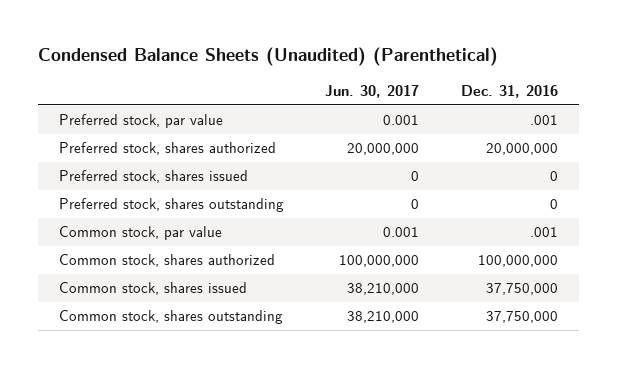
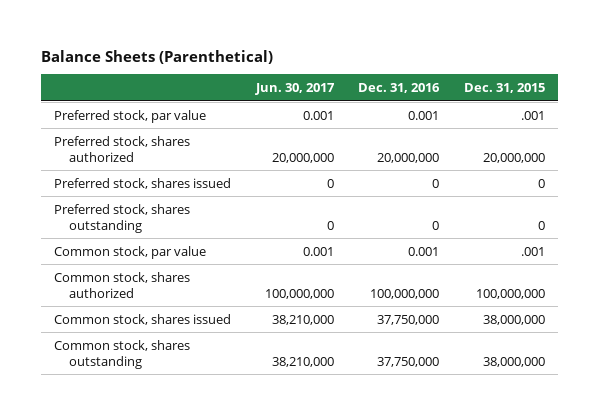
[37,47,498,67] Condensed Balance Sheets (Unaudited) (Parenthetical) -> [41,49,274,64] Balance Sheets (Parenthetical)
none -> [464,83,546,94] Dec. 31, 2015
[530,115,559,126] .001 -> [408,110,440,120] 0.001
[530,227,559,238] .001 -> [408,246,440,256] 0.001

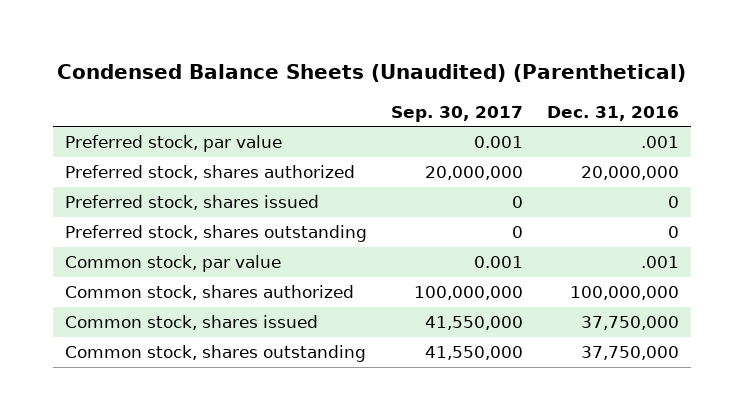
[41,49,274,64] Balance Sheets (Parenthetical) -> [56,64,686,83] Condensed Balance Sheets (Unaudited) (Parenthetical)
[254,83,335,96] Jun. 30, 2017 -> none
[464,83,546,94] Dec. 31, 2015 -> none
none -> [390,105,523,122] Sep. 30, 2017
[408,110,440,120] 0.001 -> [640,136,679,149] .001
[408,246,440,256] 0.001 -> [640,256,679,269] .001

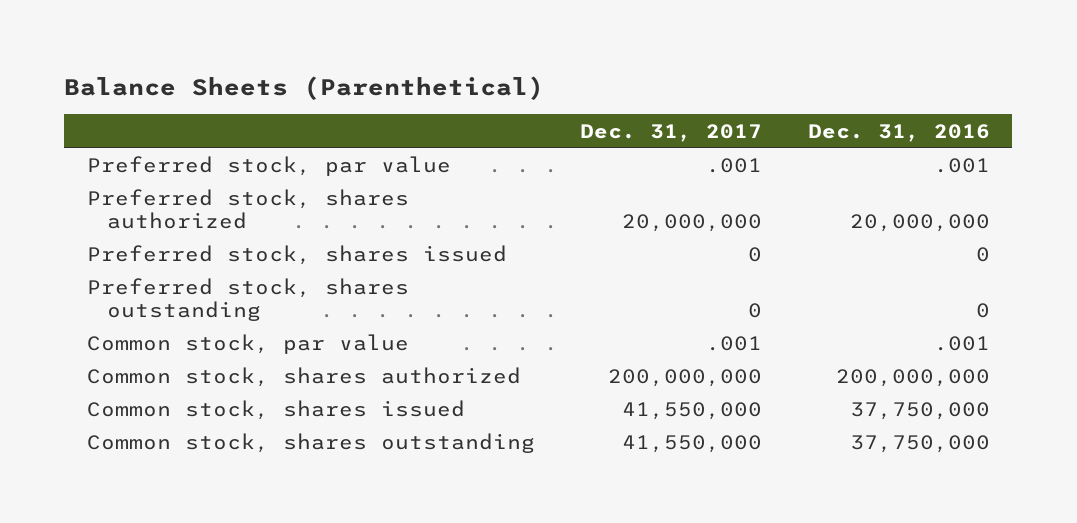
[56,64,686,83] Condensed Balance Sheets (Unaudited) (Parenthetical) -> [64,75,545,100] Balance Sheets (Parenthetical)
[390,105,523,122] Sep. 30, 2017 -> none
none -> [580,123,763,142] Dec. 31, 2017
[569,286,679,301] 100,000,000 -> [835,369,990,388] 200,000,000

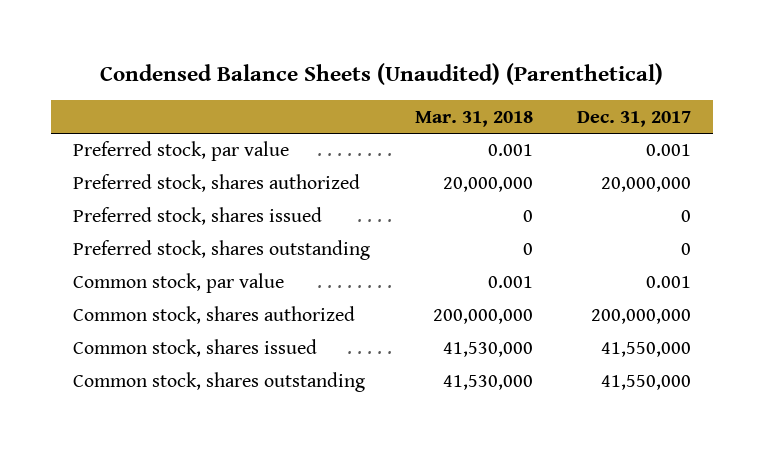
[64,75,545,100] Balance Sheets (Parenthetical) -> [100,62,664,85] Condensed Balance Sheets (Unaudited) (Parenthetical)
[807,123,990,142] Dec. 31, 2016 -> none
none -> [414,110,533,127] Mar. 31, 2018
[706,158,763,174] .001 -> [646,144,692,157] 0.001
[706,336,763,352] .001 -> [646,276,692,289] 0.001

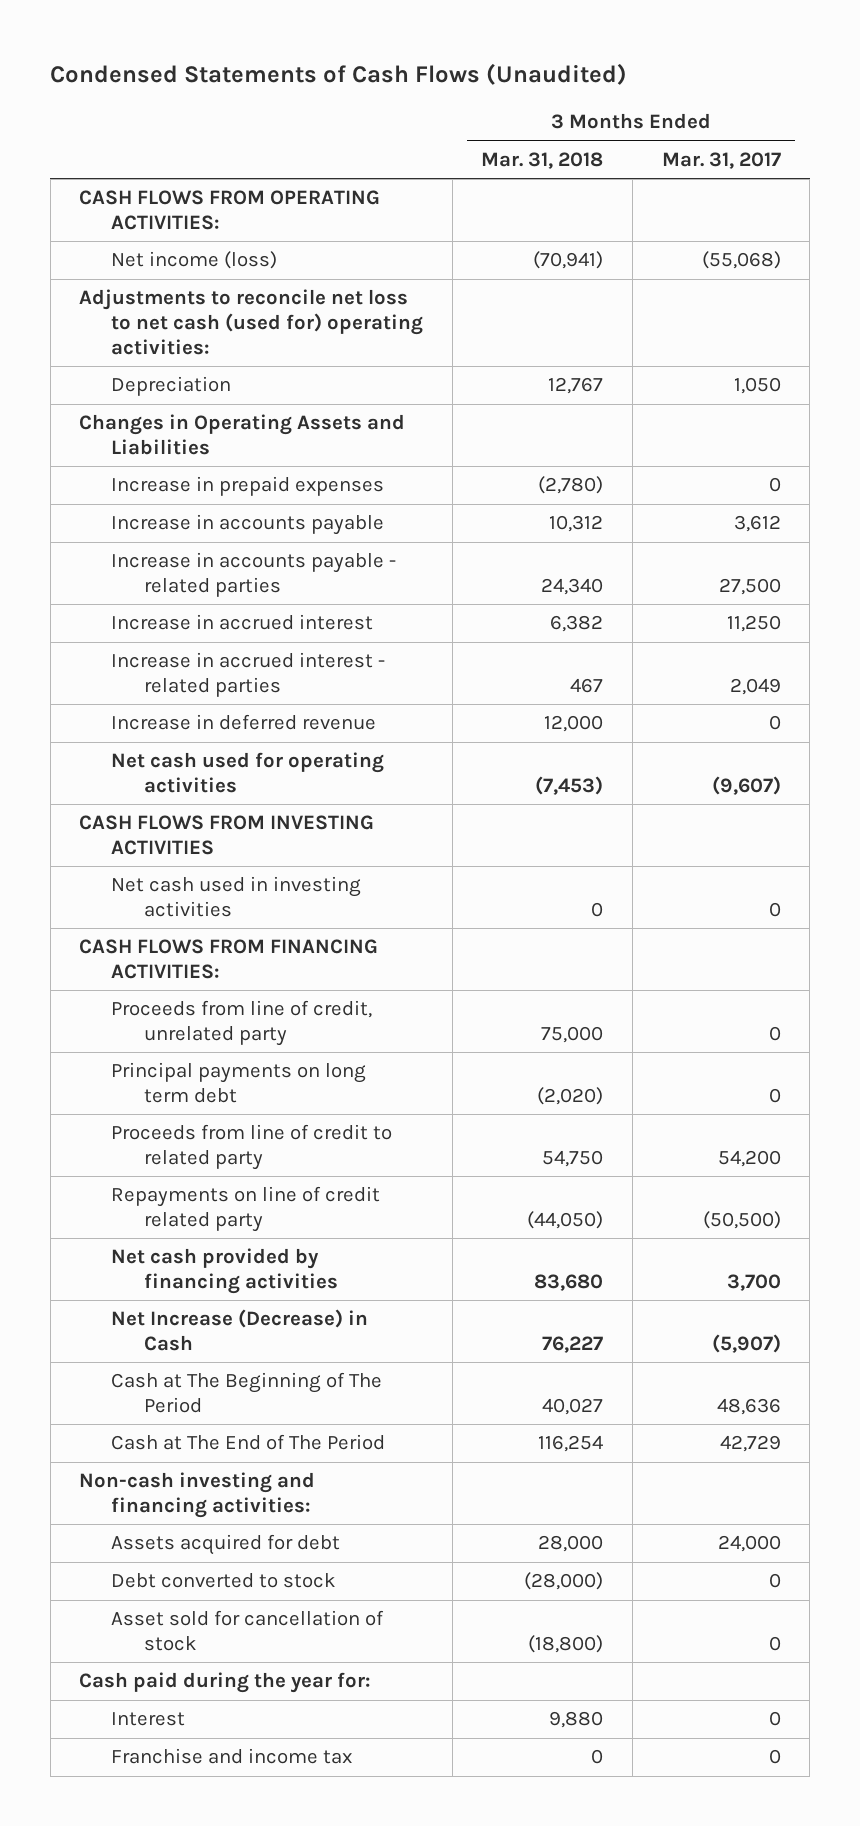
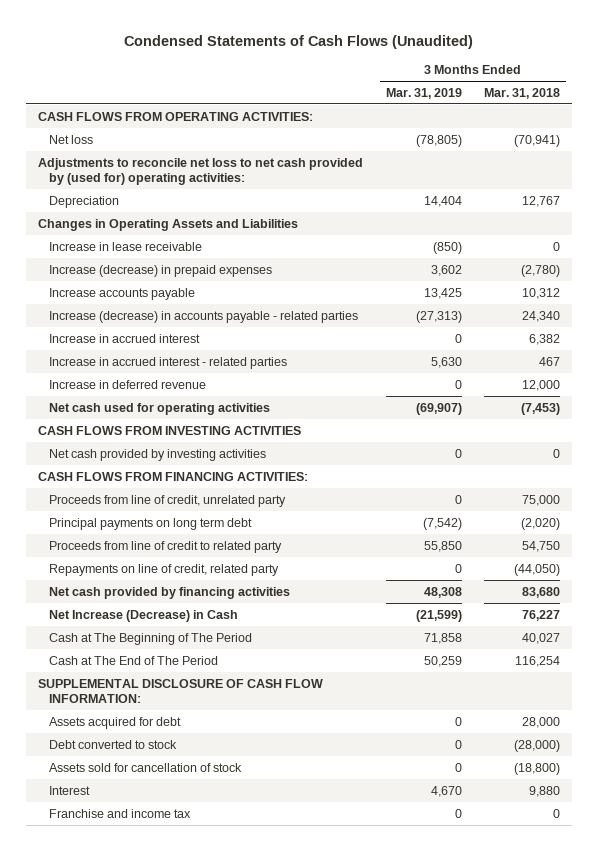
[661,151,781,169] Mar. 31, 2017 -> none
none -> [385,87,462,99] Mar. 31, 2019
[111,251,278,270] Net income (loss) -> [48,134,93,144] Net loss
[79,289,424,355] Adjustments to reconcile net loss to net cash (used for) operating activities: -> [37,157,363,185] Adjustments to reconcile net loss to net cash provided by (used for) operating activities:
none -> [48,241,202,251] Increase in lease receivable
[111,476,385,497] Increase in prepaid expenses -> [48,264,272,277] Increase (decrease) in prepaid expenses
[111,514,385,536] Increase in accounts payable -> [48,287,195,300] Increase accounts payable
[111,552,397,598] Increase in accounts payable - related parties -> [48,310,358,323] Increase (decrease) in accounts payable - related parties
[111,876,362,918] Net cash used in investing activities -> [48,448,266,461] Net cash provided by investing activities
[111,1186,381,1233] Repayments on line of credit related party -> [48,563,279,576] Repayments on line of credit, related party
[79,1472,316,1519] Non-cash investing and financing activities: -> none
none -> [37,678,323,703] SUPPLEMENTAL DISCLOSURE OF CASH FLOW INFORMATION:
[79,1672,372,1694] Cash paid during the year for: -> none
[111,1610,385,1652] Asset sold for cancellation of stock -> [48,762,242,772] Assets sold for cancellation of stock

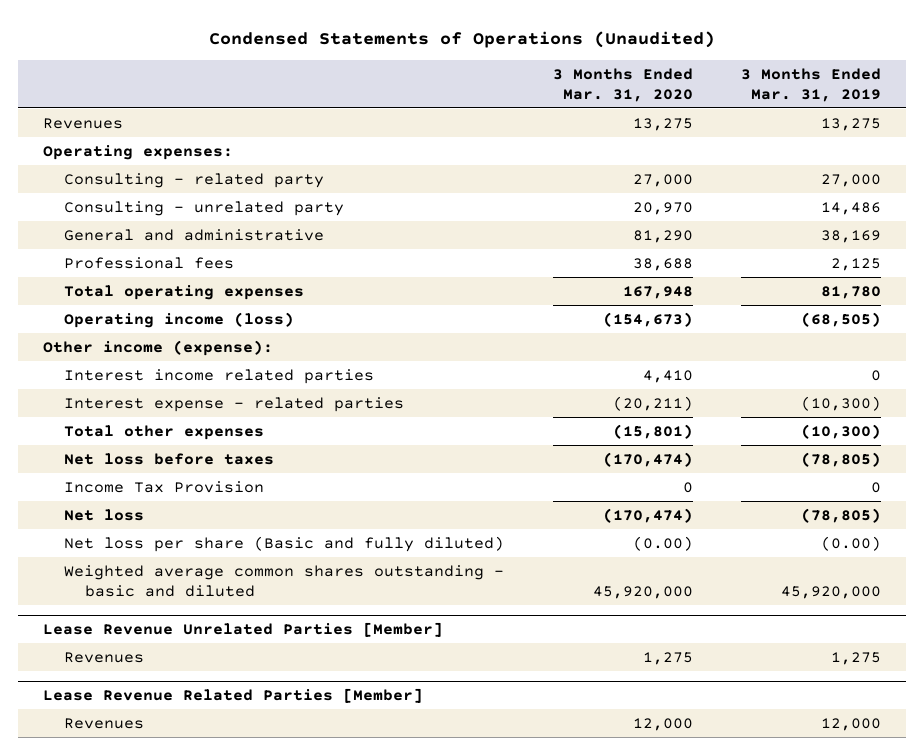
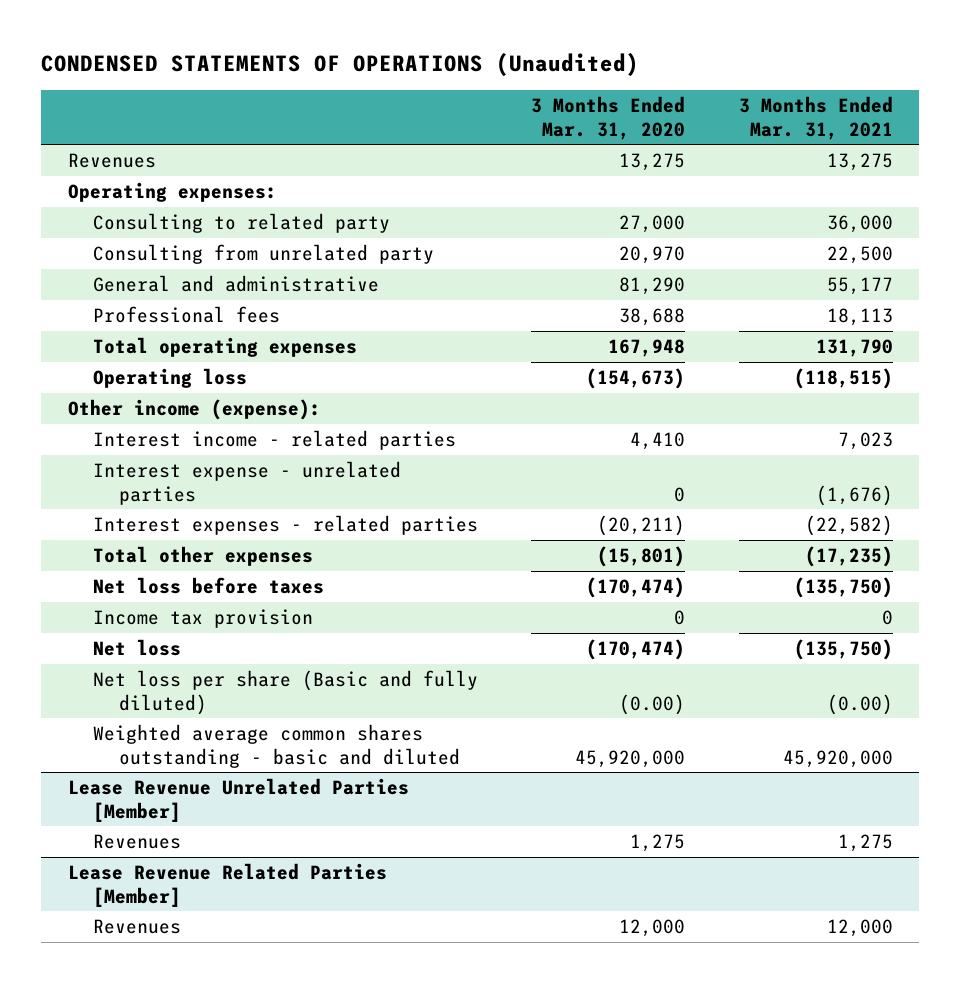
[209,30,716,48] Condensed Statements of Operations (Unaudited) -> [41,52,640,76] CONDENSED STATEMENTS OF OPERATIONS (Unaudited)
[741,67,882,102] 3 Months Ended Mar. 31, 2019 -> none
none -> [738,95,893,140] 3 Months Ended Mar. 31, 2021
[63,172,324,188] Consulting - related party -> [93,212,391,233] Consulting to related party
[63,200,344,216] Consulting - unrelated party -> [93,243,435,264] Consulting from unrelated party
[63,311,294,328] Operating income (loss) -> [93,367,248,388] Operating loss
[63,368,374,384] Interest income related parties -> [93,429,457,450] Interest income - related parties
none -> [93,460,402,505] Interest expense - unrelated parties
[63,396,404,412] Interest expense - related parties -> [93,514,479,535] Interest expenses - related parties
[63,480,264,493] Income Tax Provision -> [93,608,314,628] Income tax provision

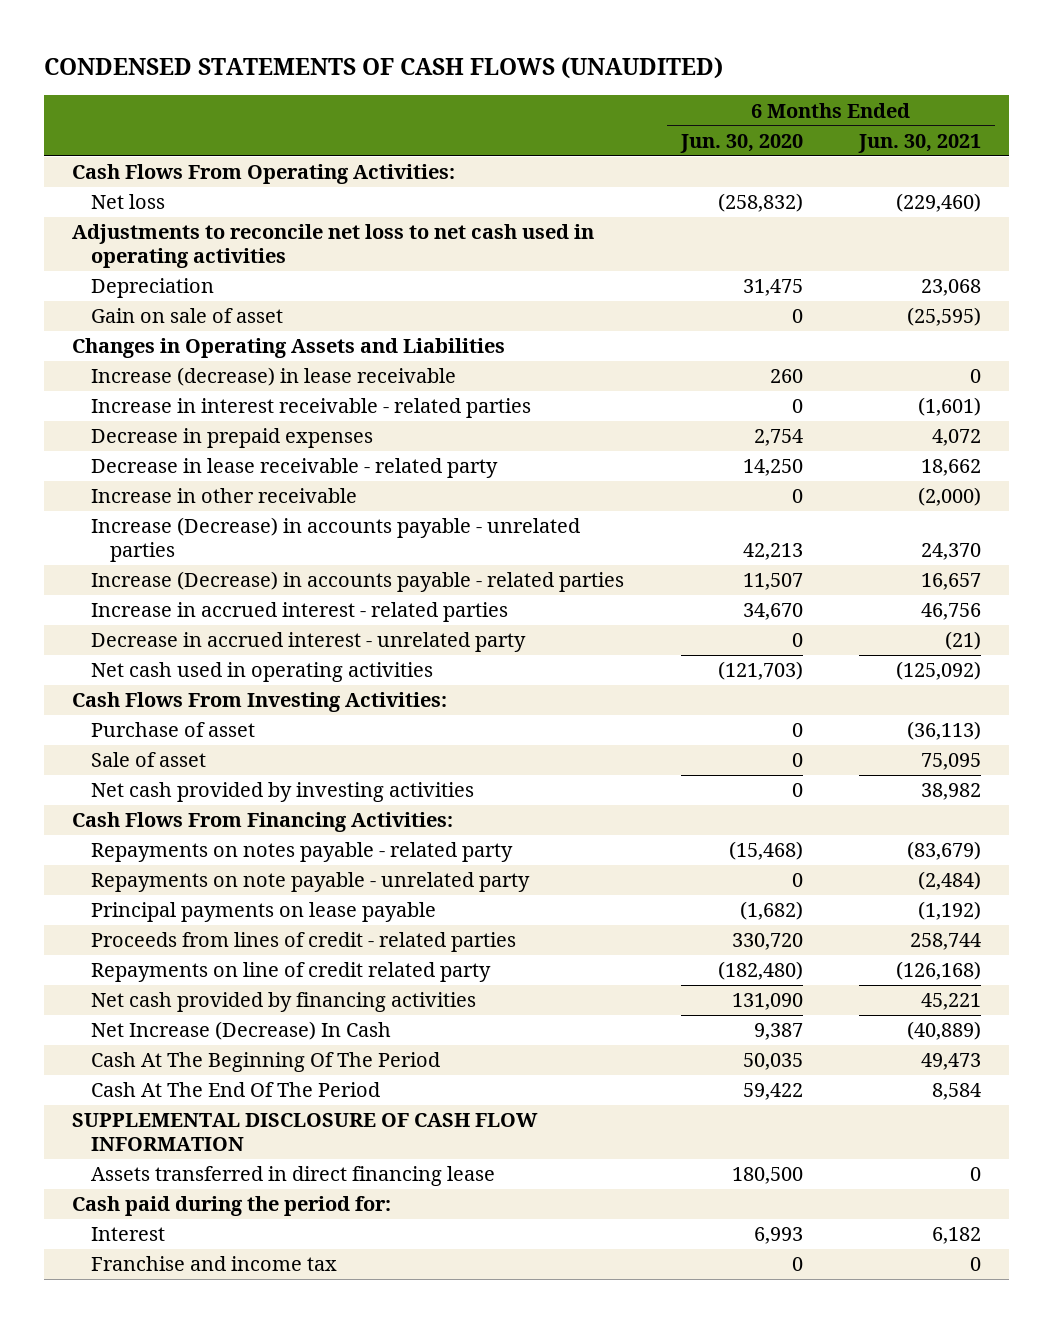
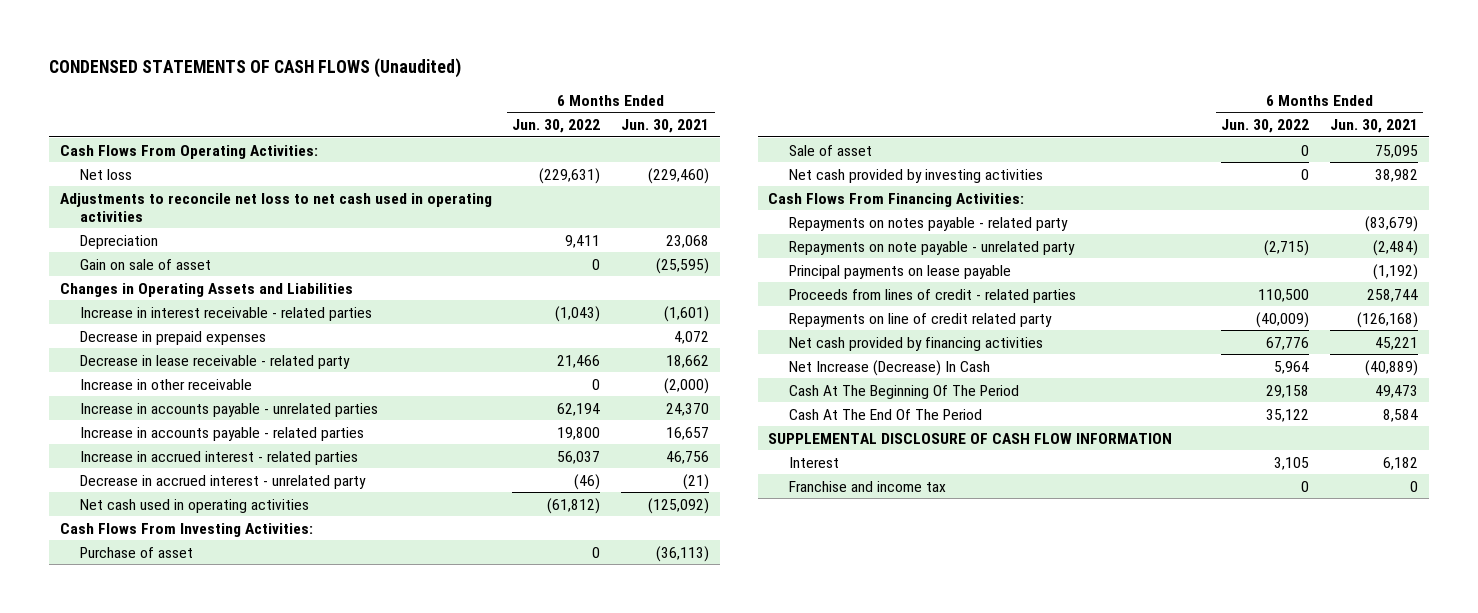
[44,57,724,80] CONDENSED STATEMENTS OF CASH FLOWS (UNAUDITED) -> [49,57,462,78] CONDENSED STATEMENTS OF CASH FLOWS (Unaudited)
[679,133,803,153] Jun. 30, 2020 -> none
none -> [512,118,601,133] Jun. 30, 2022
[91,367,457,387] Increase (decrease) in lease receivable -> none
[91,517,581,562] Increase (Decrease) in accounts payable - unrelated parties -> [80,402,379,417] Increase in accounts payable - unrelated parties
[91,571,625,593] Increase (Decrease) in accounts payable - related parties -> [80,426,365,441] Increase in accounts payable - related parties
[91,1166,496,1187] Assets transferred in direct financing lease -> none
[72,1196,392,1217] Cash paid during the period for: -> none

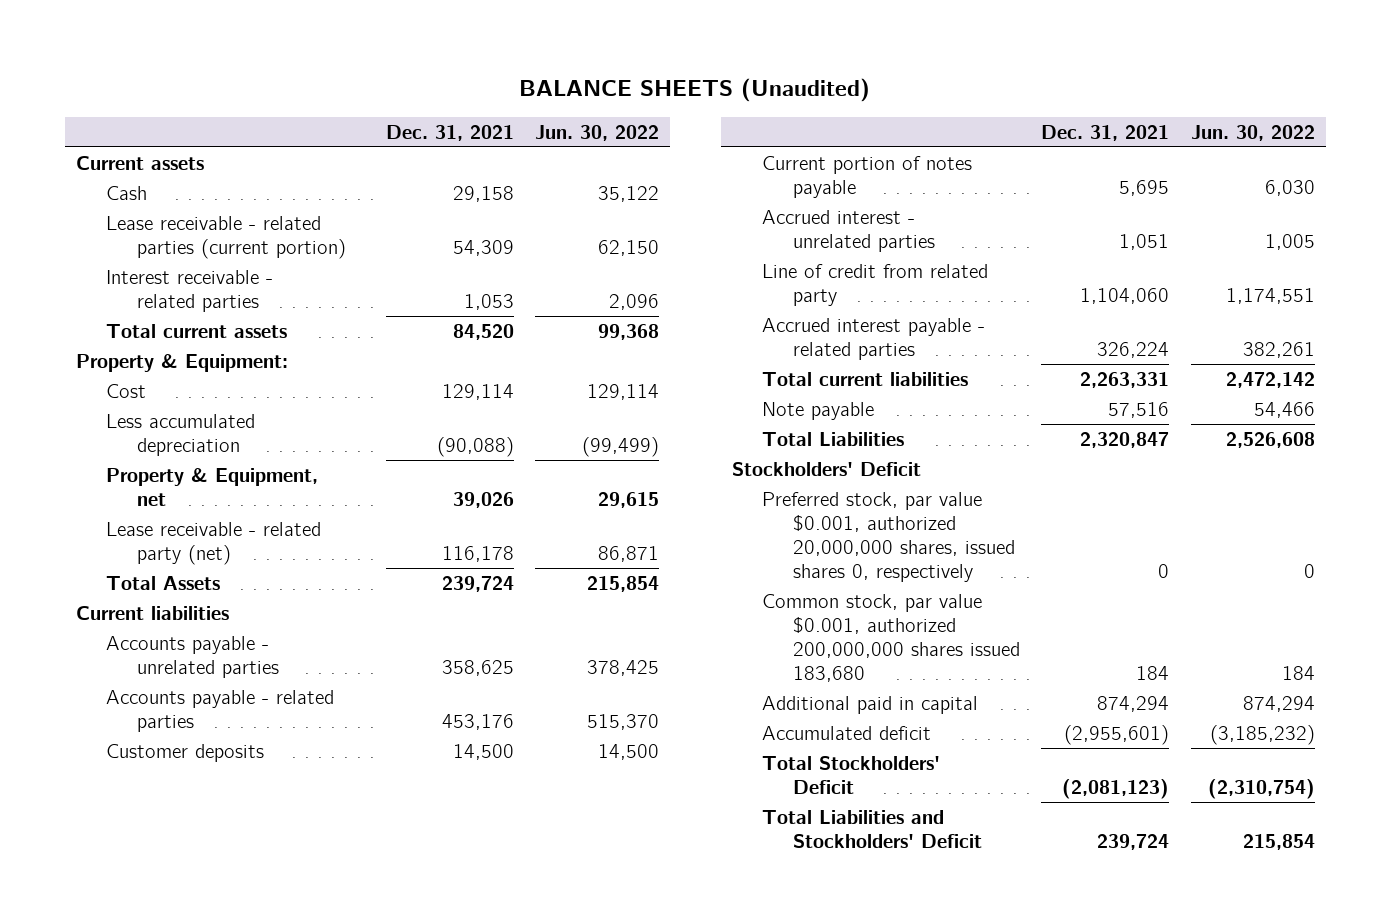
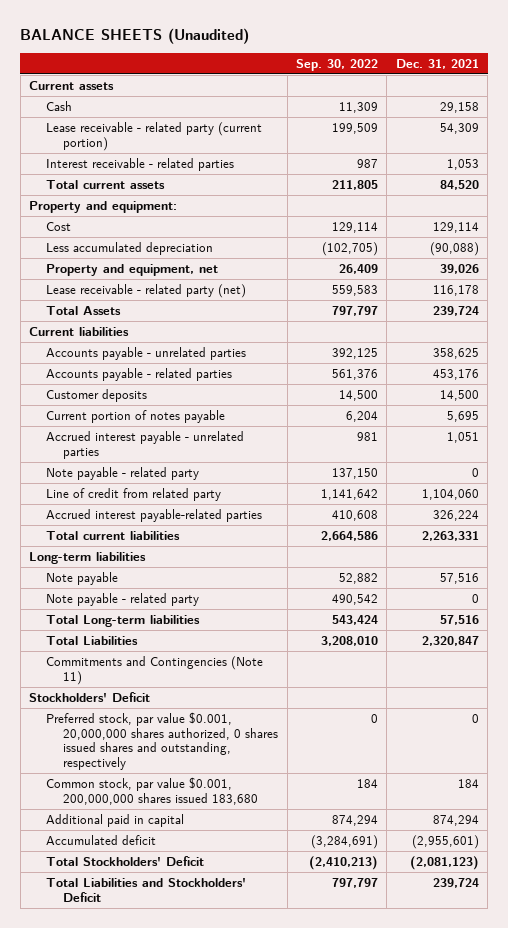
[535,124,660,141] Jun. 30, 2022 -> none
none -> [295,58,378,71] Sep. 30, 2022
[106,216,347,259] Lease receivable - related parties (current portion) -> [46,121,263,151] Lease receivable - related party (current portion)
[75,354,288,373] Property & Equipment: -> [29,200,178,213] Property and equipment:
[106,468,319,506] Property & Equipment, net -> [46,263,219,276] Property and equipment, net
[762,210,935,252] Accrued interest - unrelated parties -> [46,430,245,459] Accrued interest payable - unrelated parties
none -> [46,466,200,480] Note payable - related party
[762,318,986,360] Accrued interest payable - related parties -> [46,508,263,522] Accrued interest payable-related parties
none -> [29,551,147,564] Long-term liabilities
none -> [46,592,200,606] Note payable - related party
none -> [46,614,201,627] Total Long-term liabilities
none -> [46,655,264,685] Commitments and Contingencies (Note 11)
[762,492,1015,582] Preferred stock, par value $0.001, authorized 20,000,000 shares, issued shares 0, respectively -> [46,711,279,770] Preferred stock, par value $0.001, 20,000,000 shares authorized, 0 shares issued shares and outstanding, respectively
[762,594,1020,682] Common stock, par value $0.001, authorized 200,000,000 shares issued 183,680 -> [46,776,259,805] Common stock, par value $0.001, 200,000,000 shares issued 183,680

